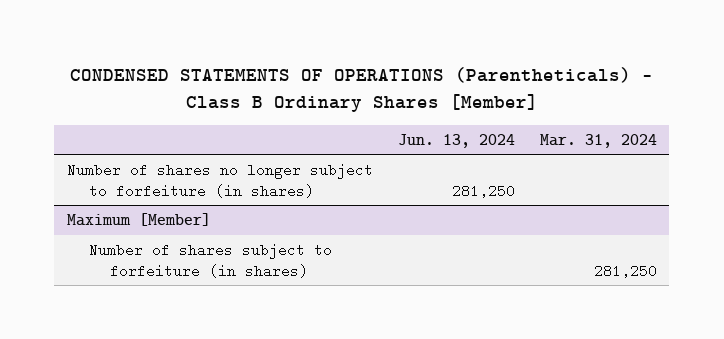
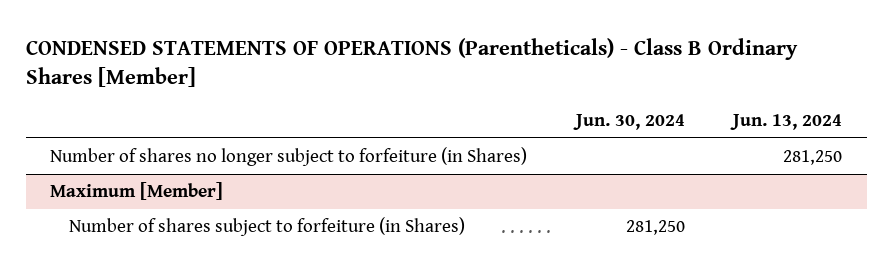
[539,133,657,148] Mar. 31, 2024 -> none
none -> [572,113,685,130] Jun. 30, 2024
[66,163,373,198] Number of shares no longer subject to forfeiture (in shares) -> [50,147,528,167] Number of shares no longer subject to forfeiture (in Shares)
[88,243,332,278] Number of shares subject to forfeiture (in shares) -> [68,217,465,237] Number of shares subject to forfeiture (in Shares)

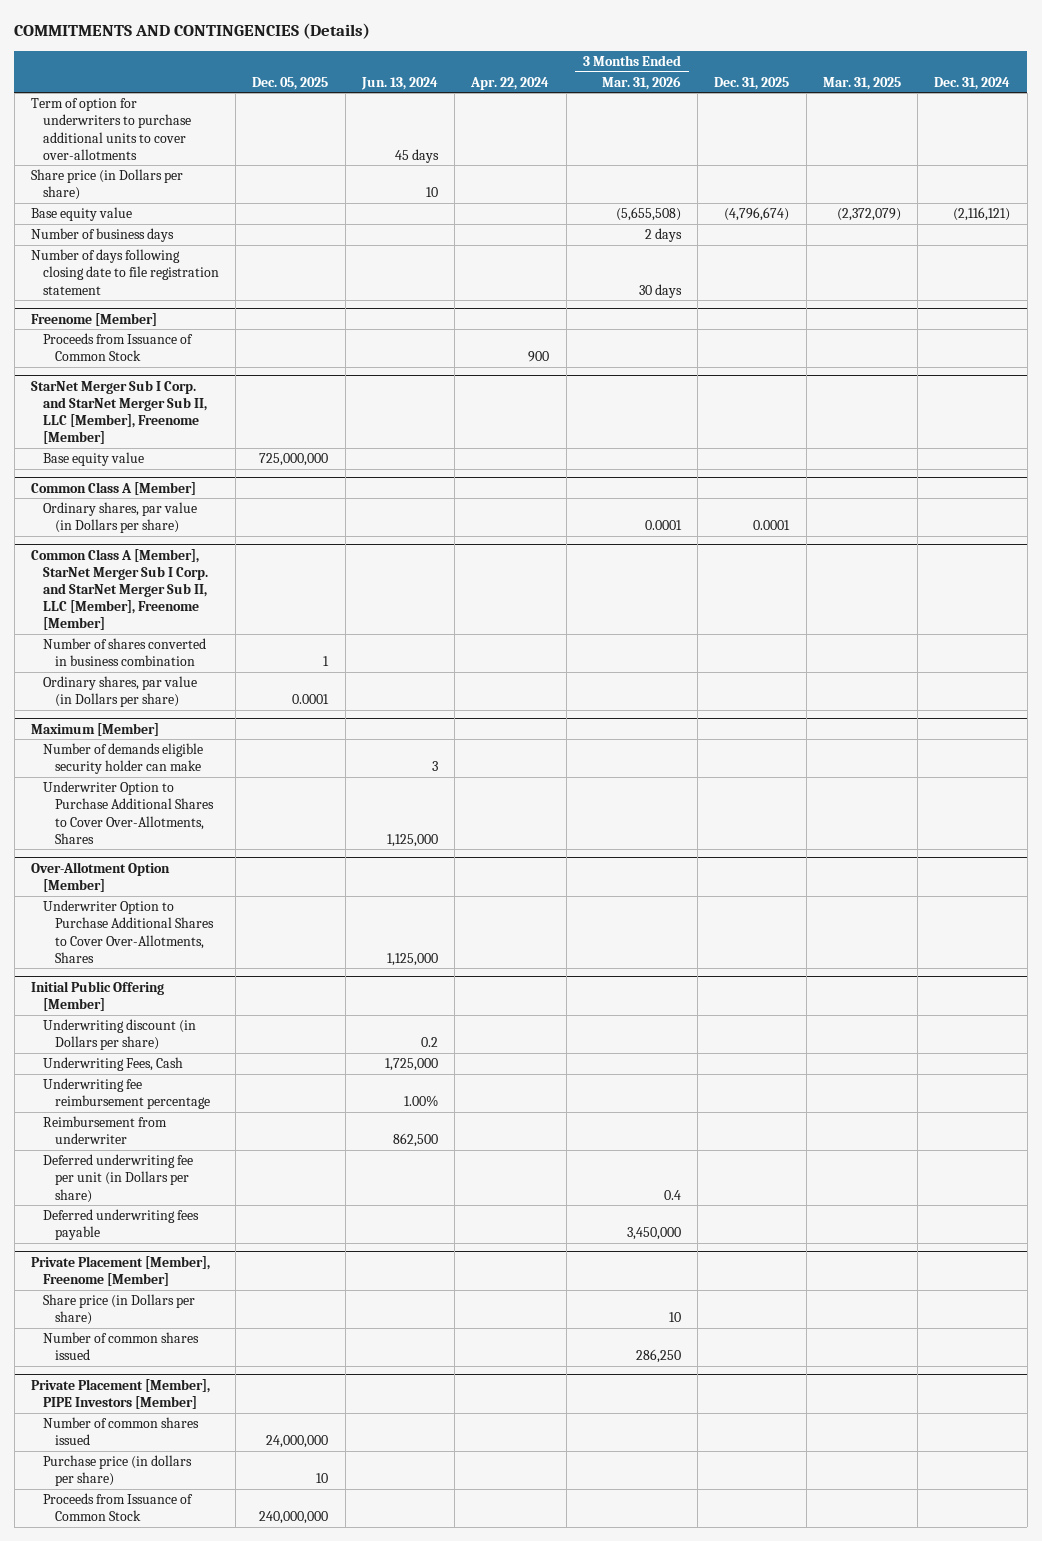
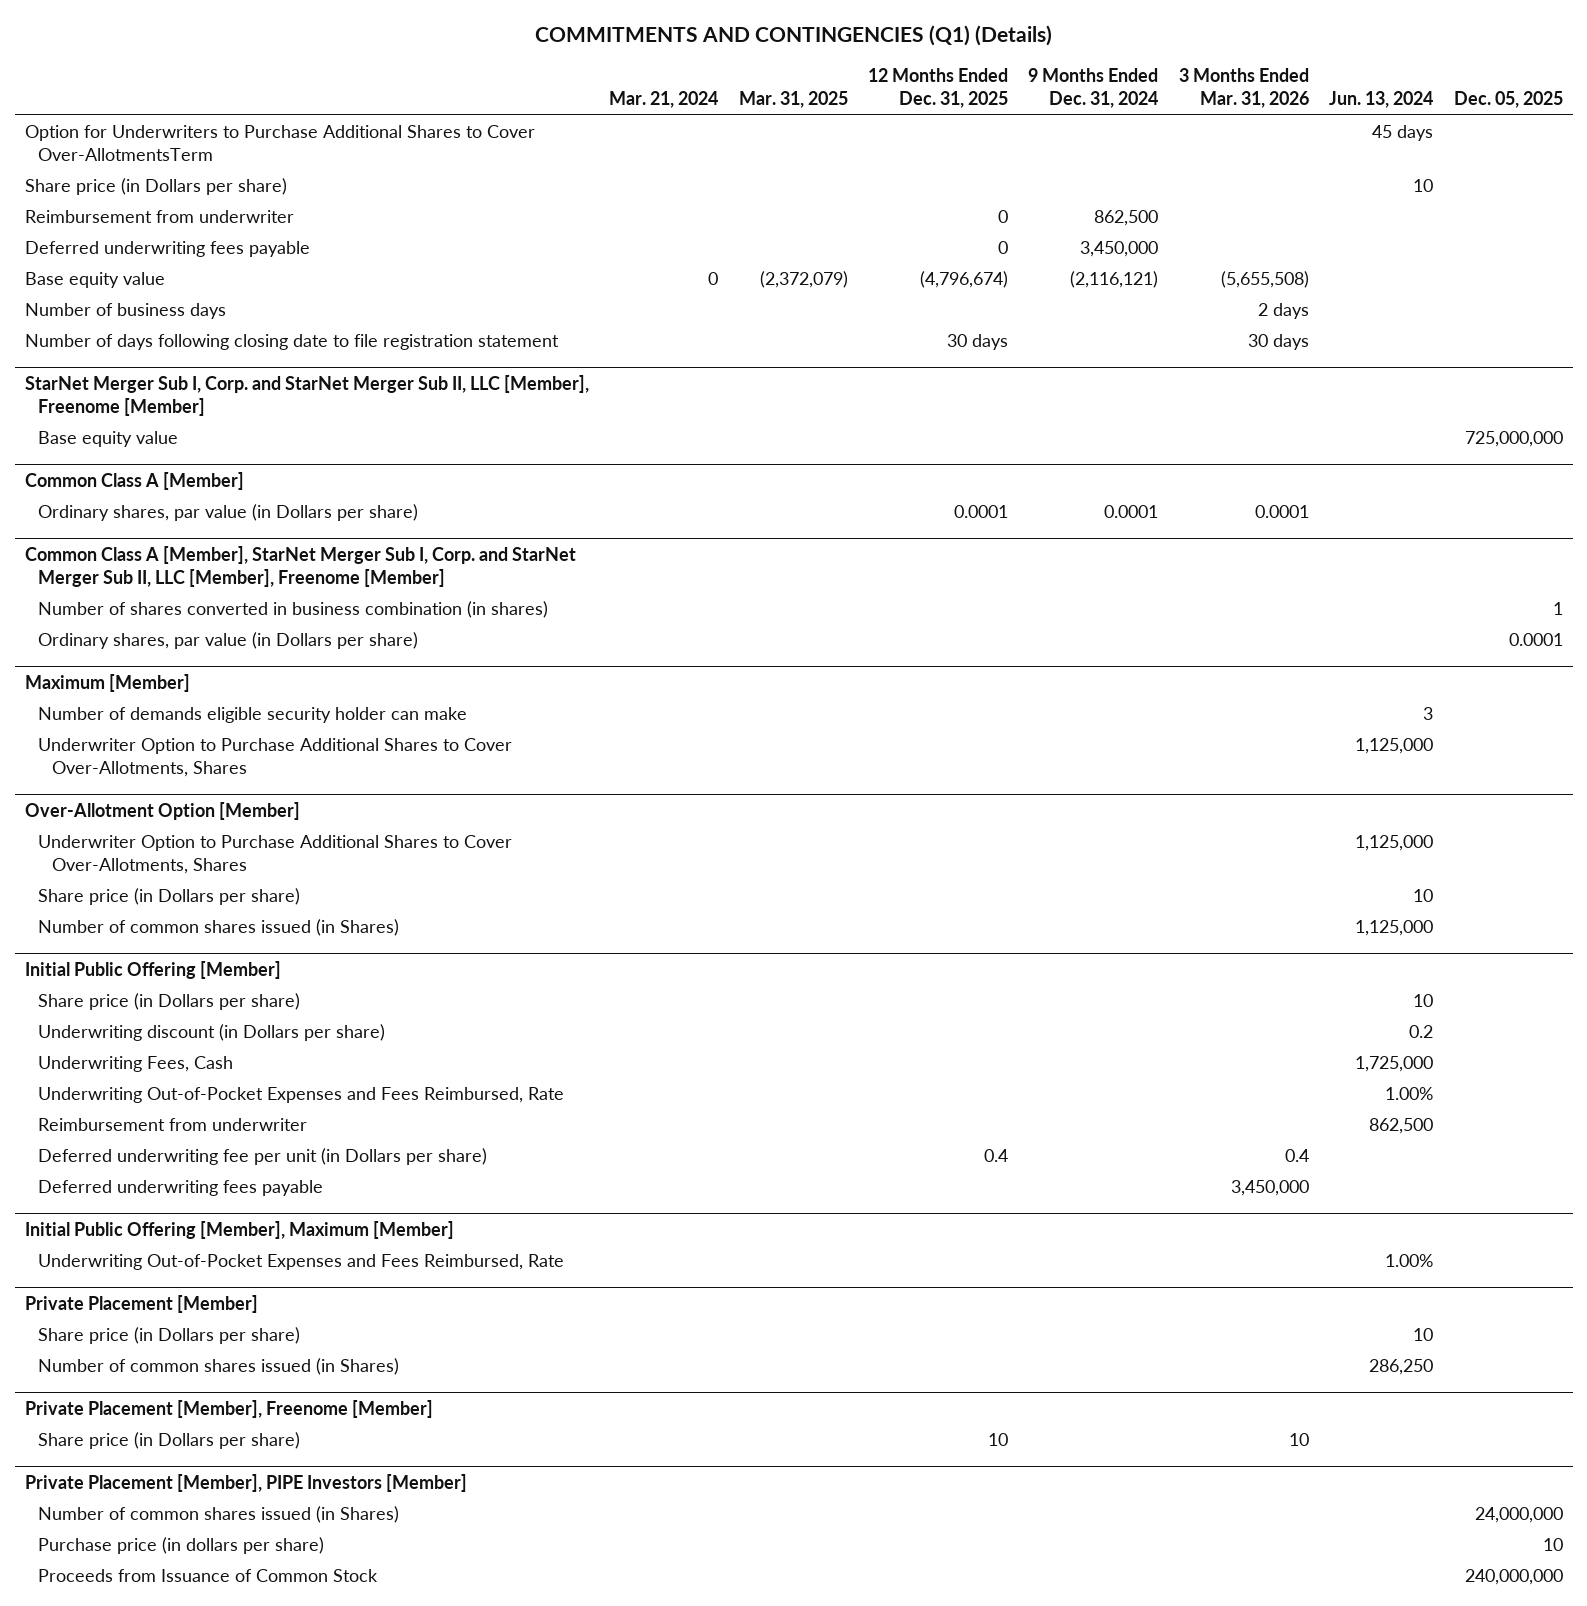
[14,23,371,40] COMMITMENTS AND CONTINGENCIES (Details) -> [534,25,1052,47] COMMITMENTS AND CONTINGENCIES (Q1) (Details)
[470,76,550,90] Apr. 22, 2024 -> none
[714,76,790,90] Dec. 31, 2025 -> none
[934,76,1011,90] Dec. 31, 2024 -> none
none -> [609,91,719,109] Mar. 21, 2024
none -> [868,68,1009,109] 12 Months Ended Dec. 31, 2025
none -> [1028,68,1159,109] 9 Months Ended Dec. 31, 2024
[31,98,191,160] Term of option for underwriters to purchase additional units to cover over-allotments -> [24,125,535,162] Option for Underwriters to Purchase Additional Shares to Cover Over-AllotmentsTerm
none -> [24,210,294,224] Reimbursement from underwriter
none -> [24,241,310,258] Deferred underwriting fees payable
[31,312,158,326] Freenome [Member] -> none
[42,333,193,362] Proceeds from Issuance of Common Stock -> none
[31,379,207,445] StarNet Merger Sub I Corp. and StarNet Merger Sub II, LLC [Member], Freenome [Member] -> [24,374,589,416] StarNet Merger Sub I, Corp. and StarNet Merger Sub II, LLC [Member], Freenome [Member]
[31,548,208,631] Common Class A [Member], StarNet Merger Sub I Corp. and StarNet Merger Sub II, LLC [Member], Freenome [Member] -> [24,545,576,587] Common Class A [Member], StarNet Merger Sub I, Corp. and StarNet Merger Sub II, LLC [Member], Freenome [Member]
[42,638,206,667] Number of shares converted in business combination -> [38,601,549,619] Number of shares converted in business combination (in shares)
none -> [38,888,301,906] Share price (in Dollars per share)
none -> [38,919,400,937] Number of common shares issued (in Shares)
none -> [38,993,301,1011] Share price (in Dollars per share)
[42,1078,210,1110] Underwriting fee reimbursement percentage -> none
none -> [38,1087,565,1104] Underwriting Out-of-Pocket Expenses and Fees Reimbursed, Rate
none -> [24,1220,454,1239] Initial Public Offering [Member], Maximum [Member]
none -> [38,1254,565,1271] Underwriting Out-of-Pocket Expenses and Fees Reimbursed, Rate
none -> [24,1294,258,1313] Private Placement [Member]
none -> [38,1327,301,1345] Share price (in Dollars per share)
none -> [38,1358,400,1376] Number of common shares issued (in Shares)
[42,1332,199,1361] Number of common shares issued -> none
[42,1417,199,1446] Number of common shares issued -> [38,1506,400,1524] Number of common shares issued (in Shares)

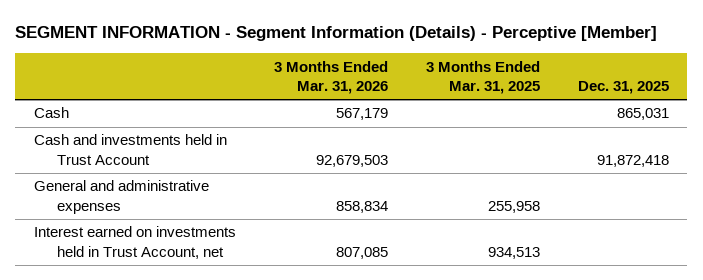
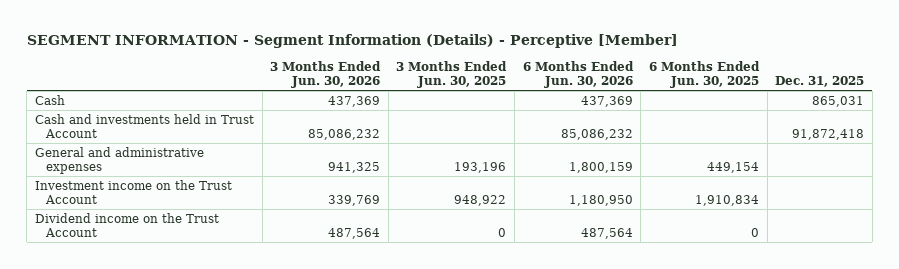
[273,60,388,94] 3 Months Ended Mar. 31, 2026 -> none
[425,60,540,94] 3 Months Ended Mar. 31, 2025 -> none
none -> [270,61,382,89] 3 Months Ended Jun. 30, 2026
none -> [396,61,508,89] 3 Months Ended Jun. 30, 2025
none -> [522,61,634,89] 6 Months Ended Jun. 30, 2026
none -> [648,61,760,89] 6 Months Ended Jun. 30, 2025
[34,226,237,259] Interest earned on investments held in Trust Account, net -> [34,179,232,204] Investment income on the Trust Account
none -> [34,212,219,237] Dividend income on the Trust Account

